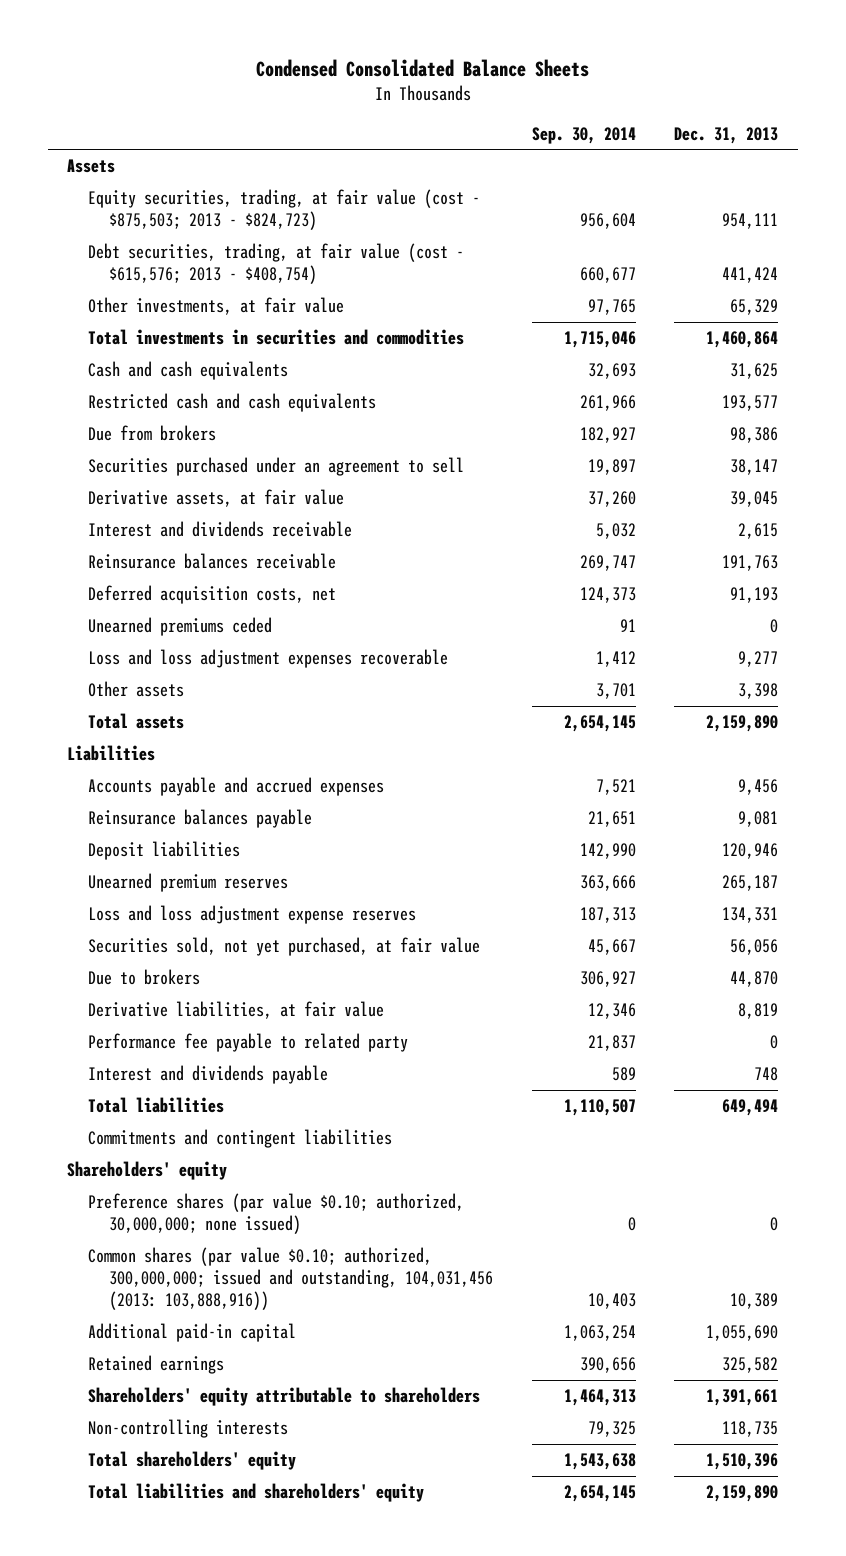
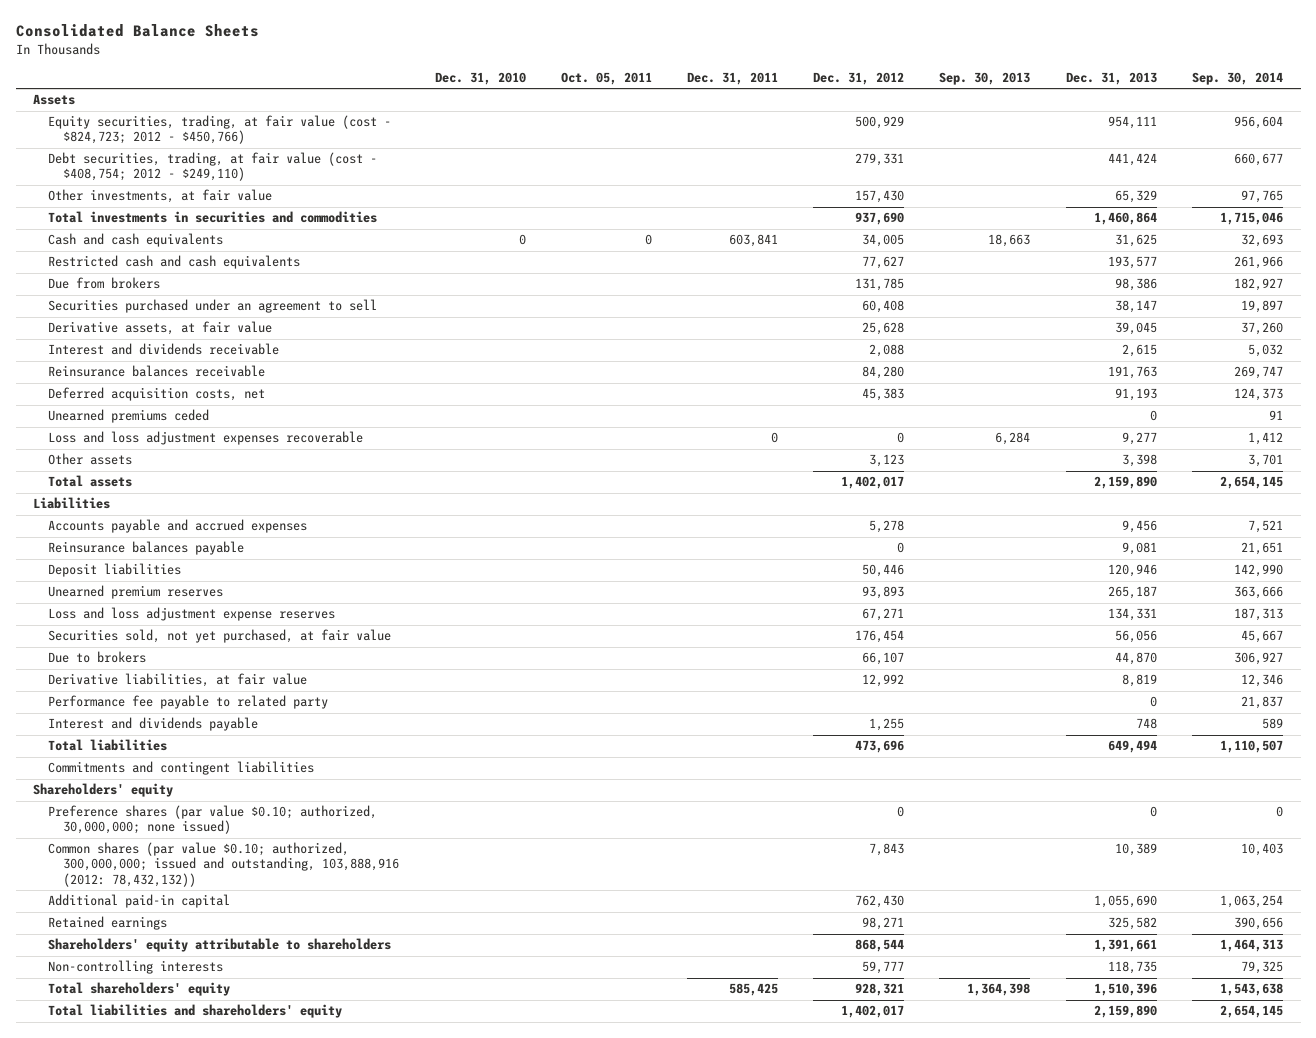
[255,58,589,77] Condensed Consolidated Balance Sheets -> [15,24,259,38] Consolidated Balance Sheets
none -> [434,72,526,86] Dec. 31, 2010
none -> [560,72,652,86] Oct. 05, 2011
none -> [687,72,779,86] Dec. 31, 2011
none -> [813,72,905,86] Dec. 31, 2012
none -> [939,72,1031,86] Sep. 30, 2013
[88,189,481,230] Equity securities, trading, at fair value (cost - $875,503; 2013 - $824,723) -> [48,115,392,145] Equity securities, trading, at fair value (cost - $824,723; 2012 - $450,766)
[88,243,465,284] Debt securities, trading, at fair value (cost - $615,576; 2013 - $408,754) -> [48,152,378,182] Debt securities, trading, at fair value (cost - $408,754; 2012 - $249,110)
[88,1247,494,1310] Common shares (par value $0.10; authorized, 300,000,000; issued and outstanding, 104,031,456 (2013: 103,888,916)) -> [48,842,400,887] Common shares (par value $0.10; authorized, 300,000,000; issued and outstanding, 103,888,916 (2012: 78,432,132))

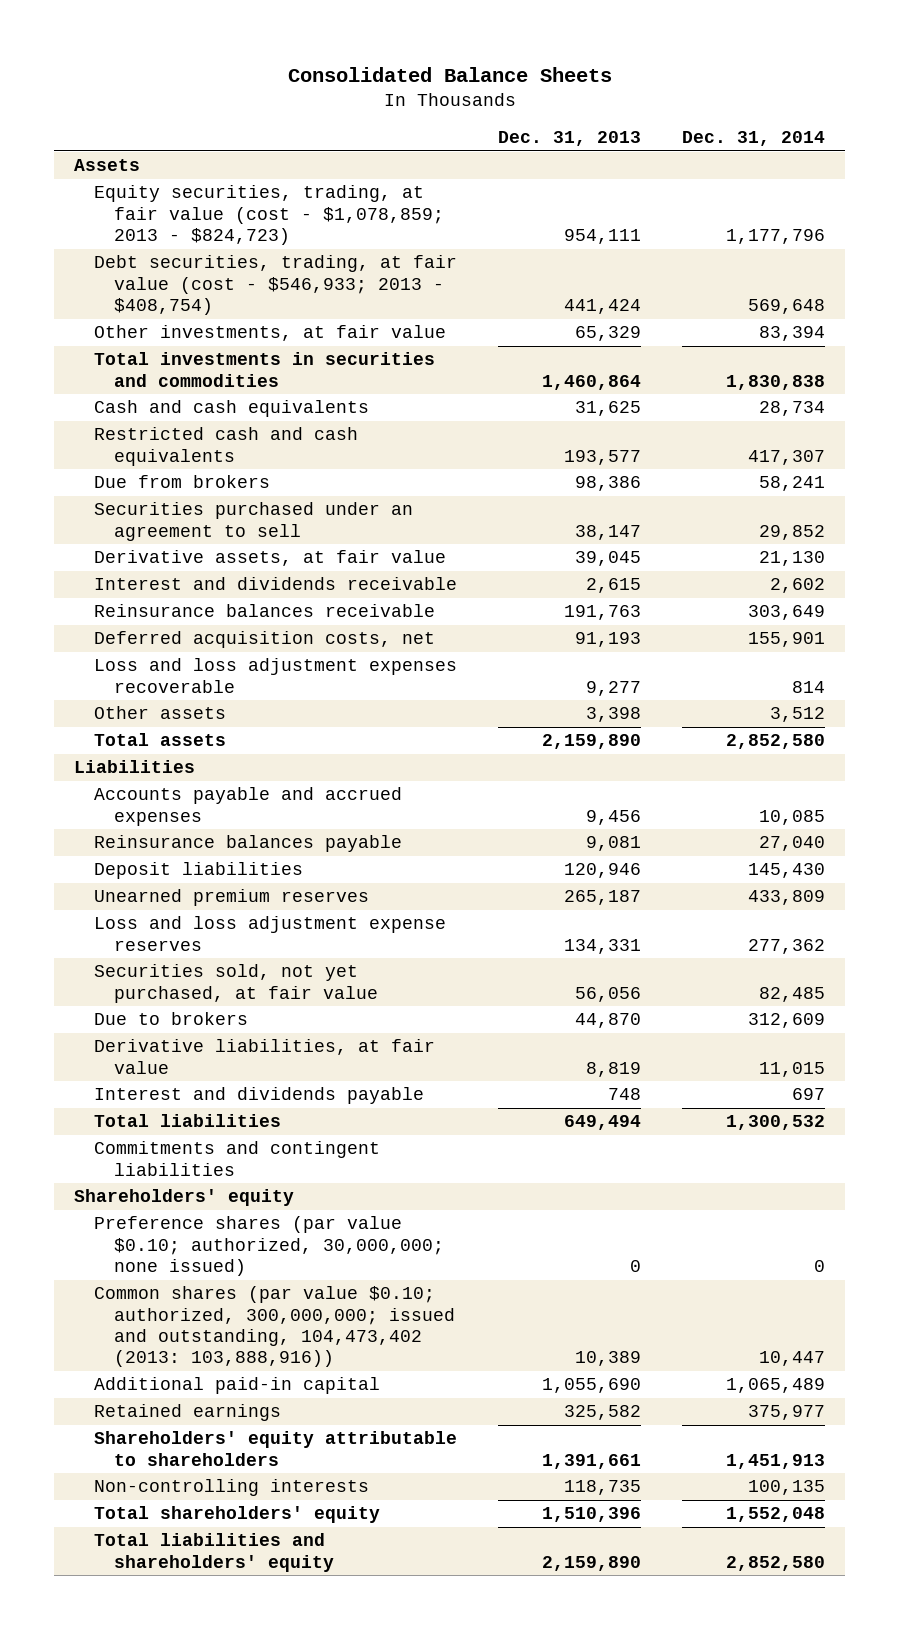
[434,72,526,86] Dec. 31, 2010 -> none
[560,72,652,86] Oct. 05, 2011 -> none
[687,72,779,86] Dec. 31, 2011 -> none
[813,72,905,86] Dec. 31, 2012 -> none
[939,72,1031,86] Sep. 30, 2013 -> none
[1191,72,1283,86] Sep. 30, 2014 -> none
none -> [681,131,825,147] Dec. 31, 2014
[48,115,392,145] Equity securities, trading, at fair value (cost - $824,723; 2012 - $450,766) -> [94,185,445,246] Equity securities, trading, at fair value (cost - $1,078,859; 2013 - $824,723)
[48,152,378,182] Debt securities, trading, at fair value (cost - $408,754; 2012 - $249,110) -> [94,255,458,316] Debt securities, trading, at fair value (cost - $546,933; 2013 - $408,754)
[48,409,210,424] Unearned premiums ceded -> none
[48,695,329,710] Performance fee payable to related party -> none
[48,842,400,887] Common shares (par value $0.10; authorized, 300,000,000; issued and outstanding, 103,888,916 (2012: 78,432,132)) -> [94,1286,456,1368] Common shares (par value $0.10; authorized, 300,000,000; issued and outstanding, 104,473,402 (2013: 103,888,916))

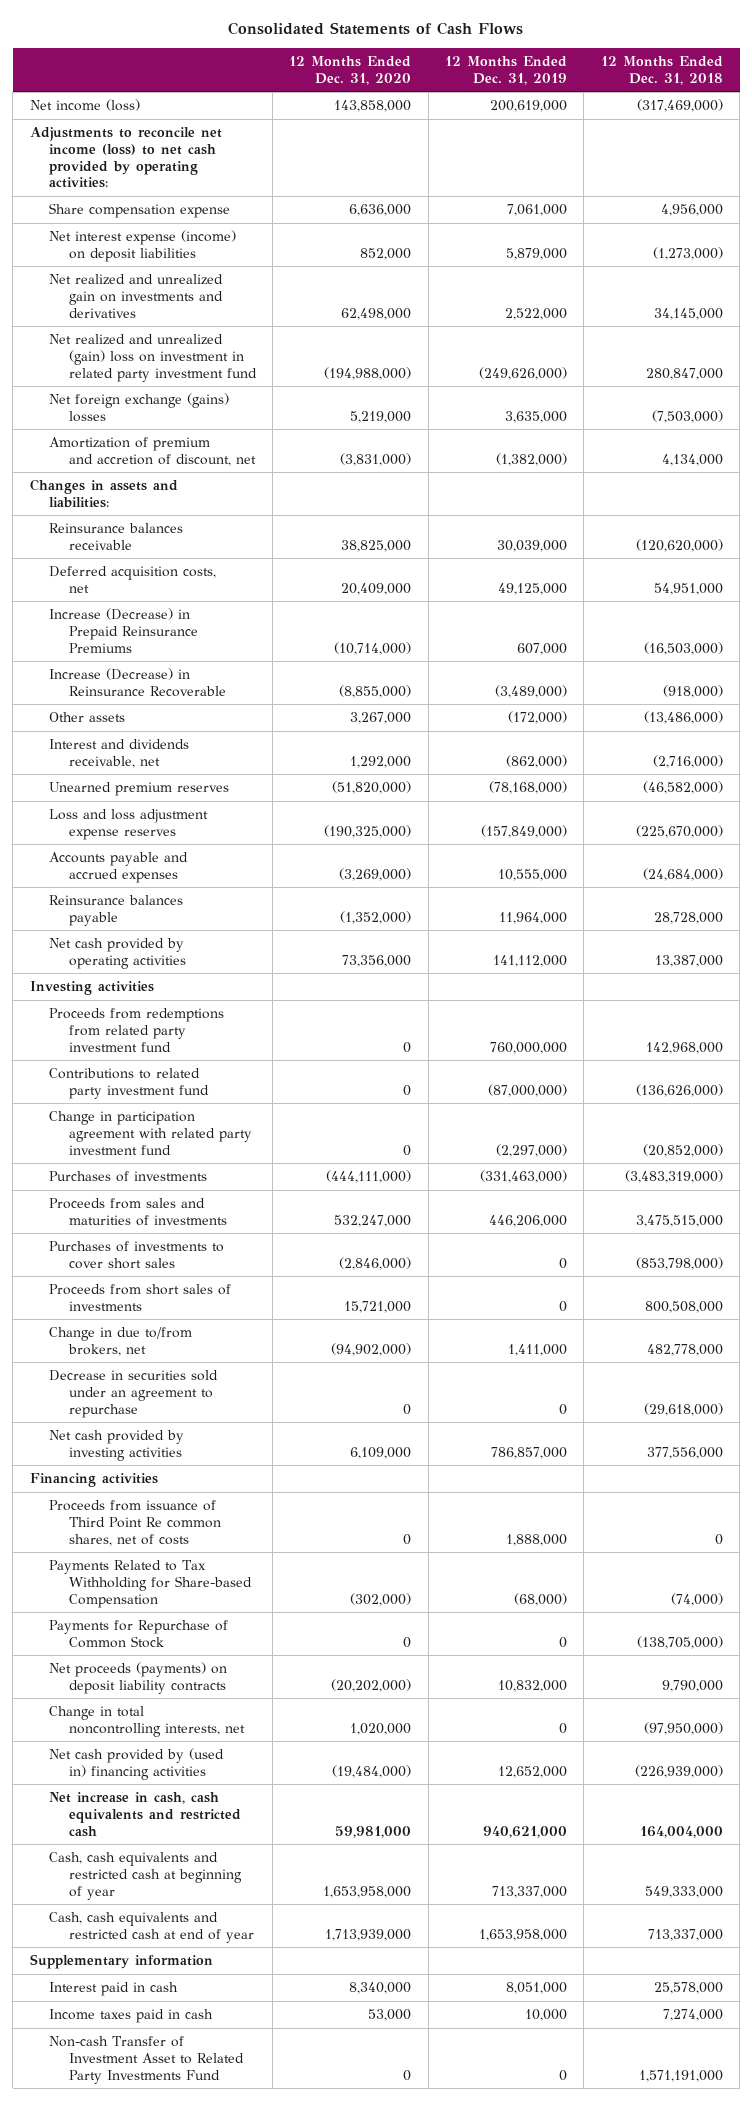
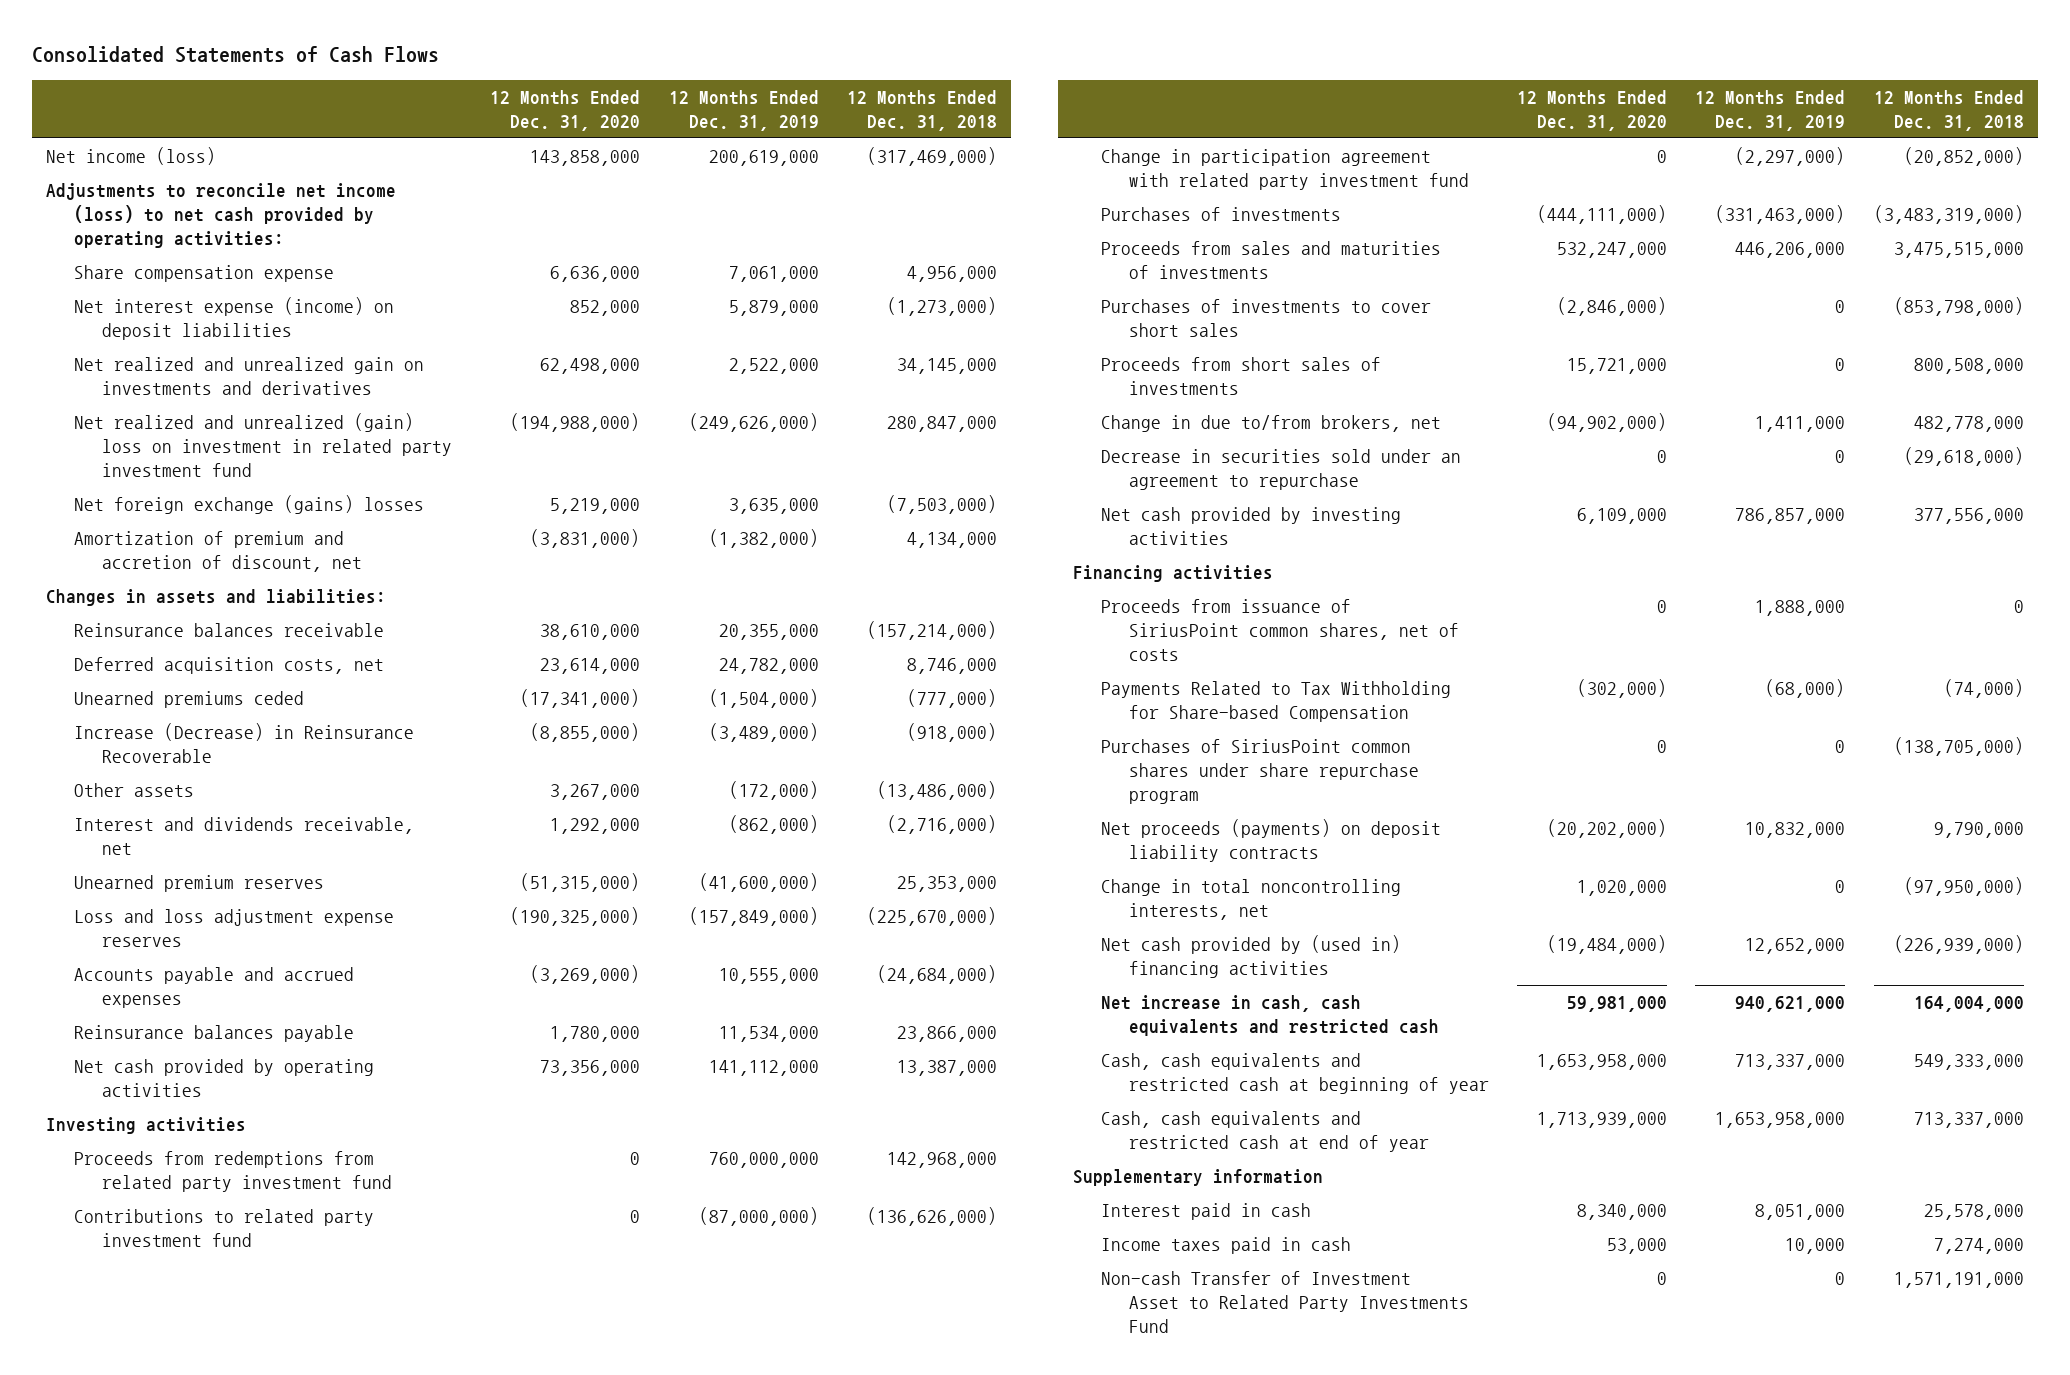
[49,608,198,653] Increase (Decrease) in Prepaid Reinsurance Premiums -> none
[341,539,412,552] 38,825,000 -> [540,623,641,640] 38,610,000
[497,539,568,552] 30,039,000 -> [718,623,819,640] 20,355,000
[635,538,723,552] (120,620,000) -> [867,620,998,640] (157,214,000)
[341,582,412,595] 20,409,000 -> [540,657,641,674] 23,614,000
[498,582,568,595] 49,125,000 -> [718,657,819,674] 24,782,000
[653,582,723,595] 54,951,000 -> [907,657,998,674] 8,746,000
none -> [73,690,304,708] Unearned premiums ceded
[332,781,412,795] (51,820,000) -> [520,872,641,892] (51,315,000)
[489,781,568,795] (78,168,000) -> [698,872,819,892] (41,600,000)
[642,781,723,795] (46,582,000) -> [897,875,998,892] 25,353,000
[340,910,412,924] (1,352,000) -> [550,1025,641,1042] 1,780,000
[499,911,568,924] 11,964,000 -> [718,1025,819,1042] 11,534,000
[653,911,723,924] 28,728,000 -> [897,1025,998,1042] 23,866,000
[49,1500,221,1546] Proceeds from issuance of Third Point Re common shares, net of costs -> [1100,598,1459,662] Proceeds from issuance of SiriusPoint common shares, net of costs
[49,1620,229,1648] Payments for Repurchase of Common Stock -> [1100,738,1419,805] Purchases of SiriusPoint common shares under share repurchase program

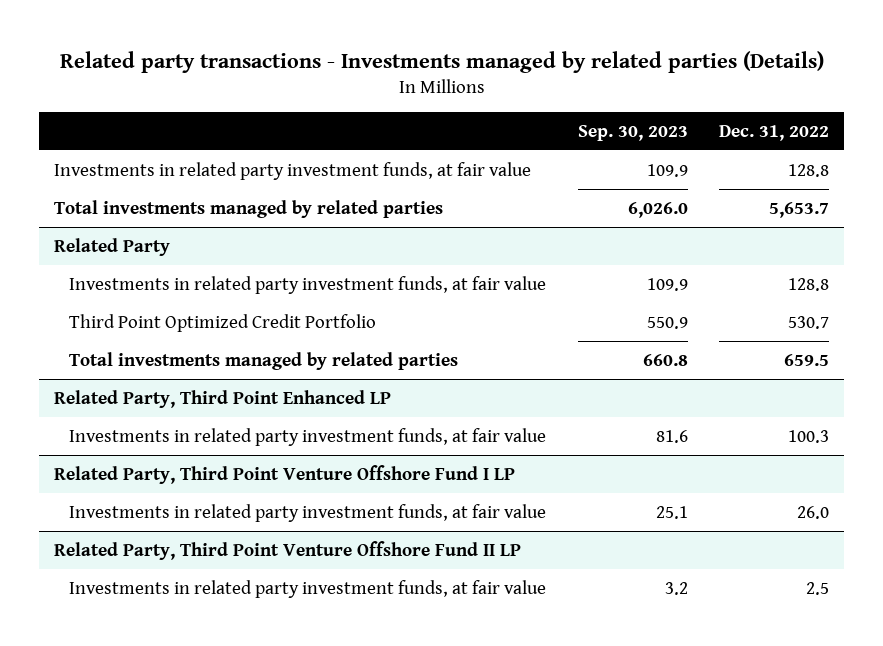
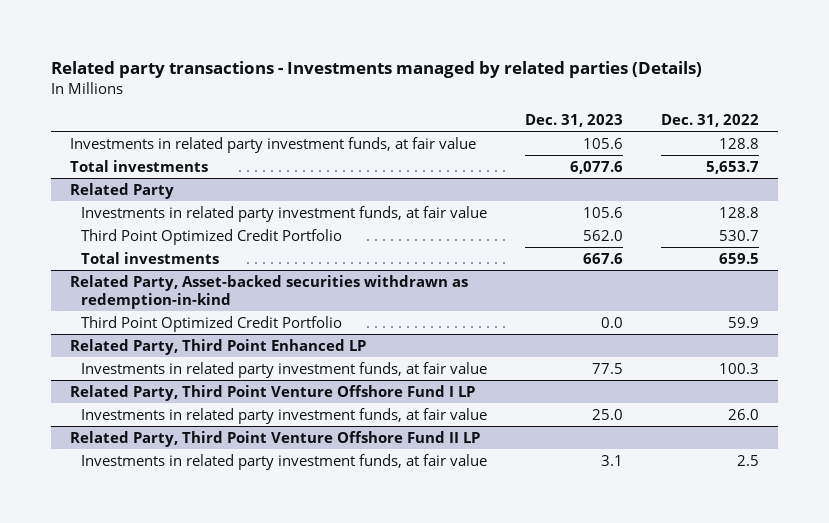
[577,124,688,141] Sep. 30, 2023 -> none
none -> [524,114,623,128] Dec. 31, 2023
[54,199,444,218] Total investments managed by related parties -> [69,159,208,172] Total investments
[69,351,459,370] Total investments managed by related parties -> [80,251,219,264] Total investments
none -> [69,274,468,309] Related Party, Asset-backed securities withdrawn as redemption-in-kind
none -> [80,315,342,332] Third Point Optimized Credit Portfolio

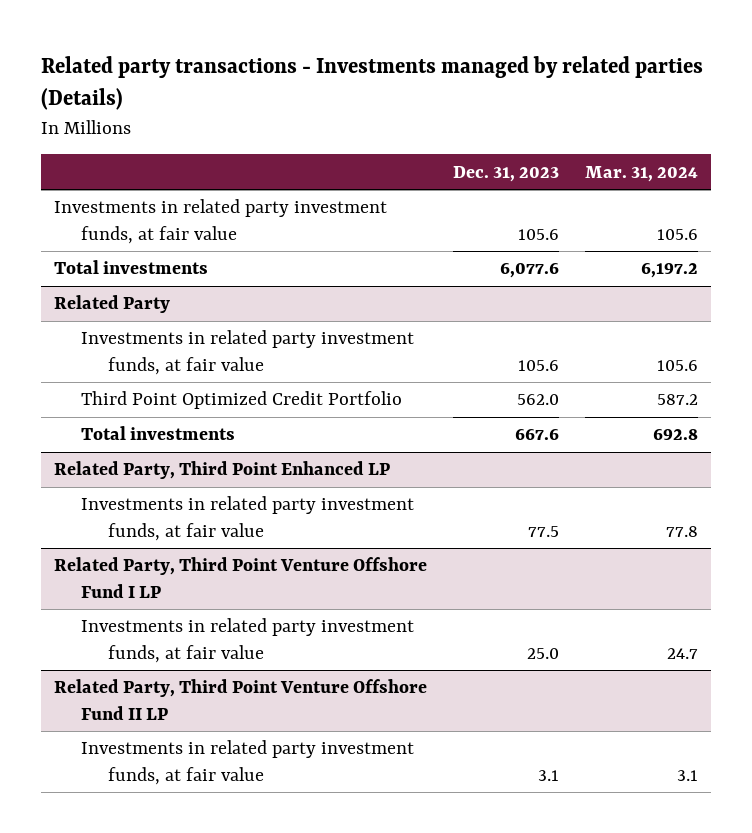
[661,114,760,128] Dec. 31, 2022 -> none
none -> [584,165,698,182] Mar. 31, 2024
[69,274,468,309] Related Party, Asset-backed securities withdrawn as redemption-in-kind -> none
[80,315,342,332] Third Point Optimized Credit Portfolio -> none

